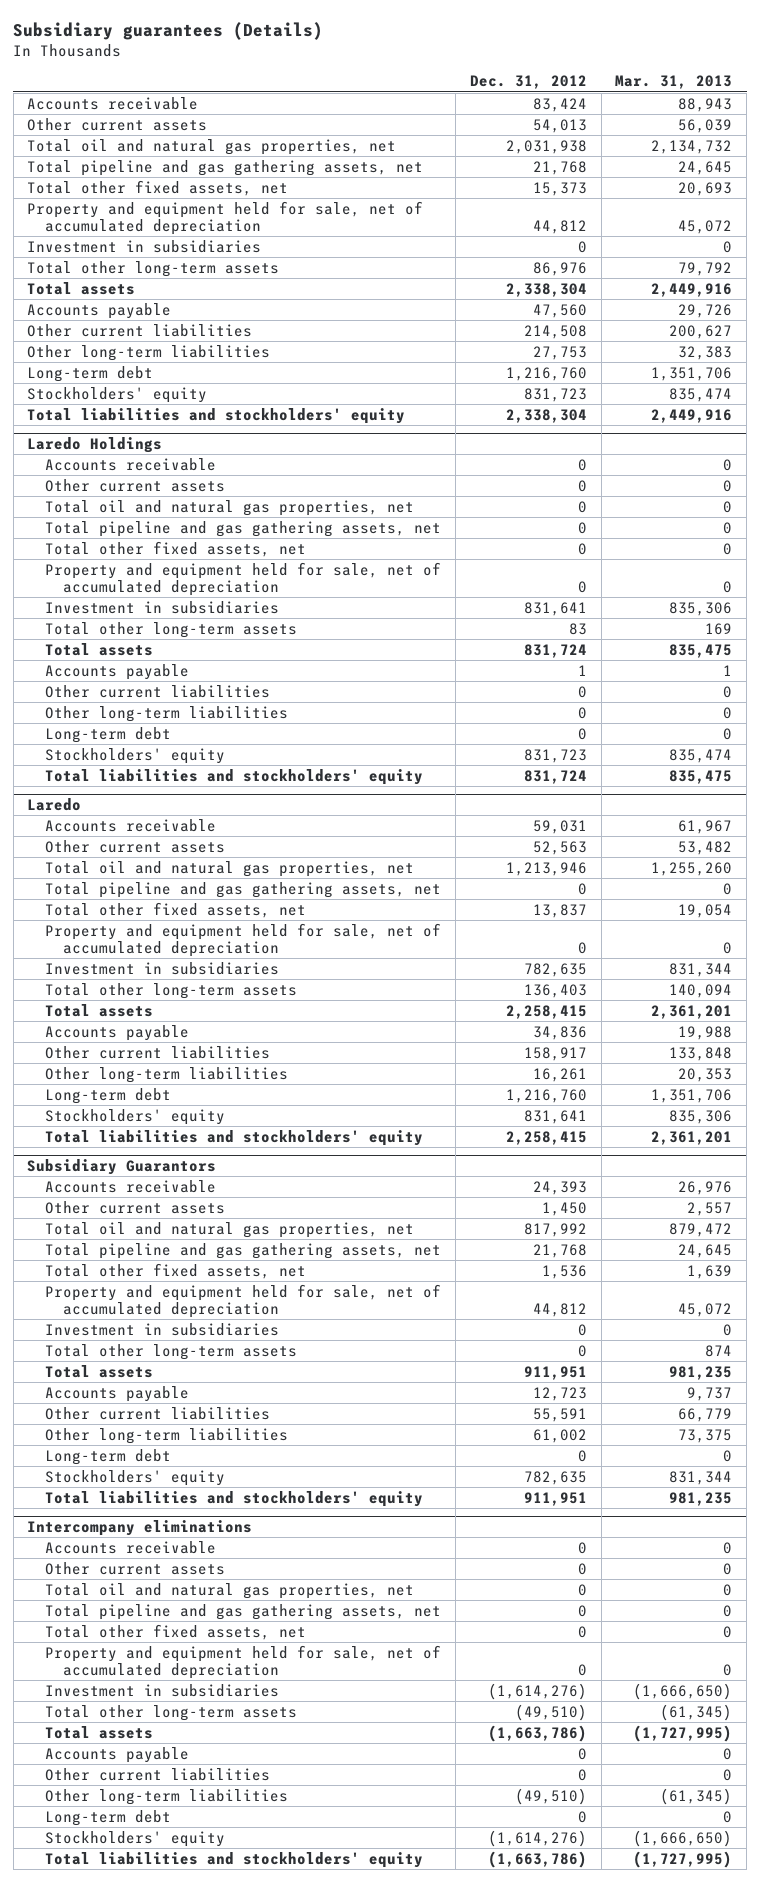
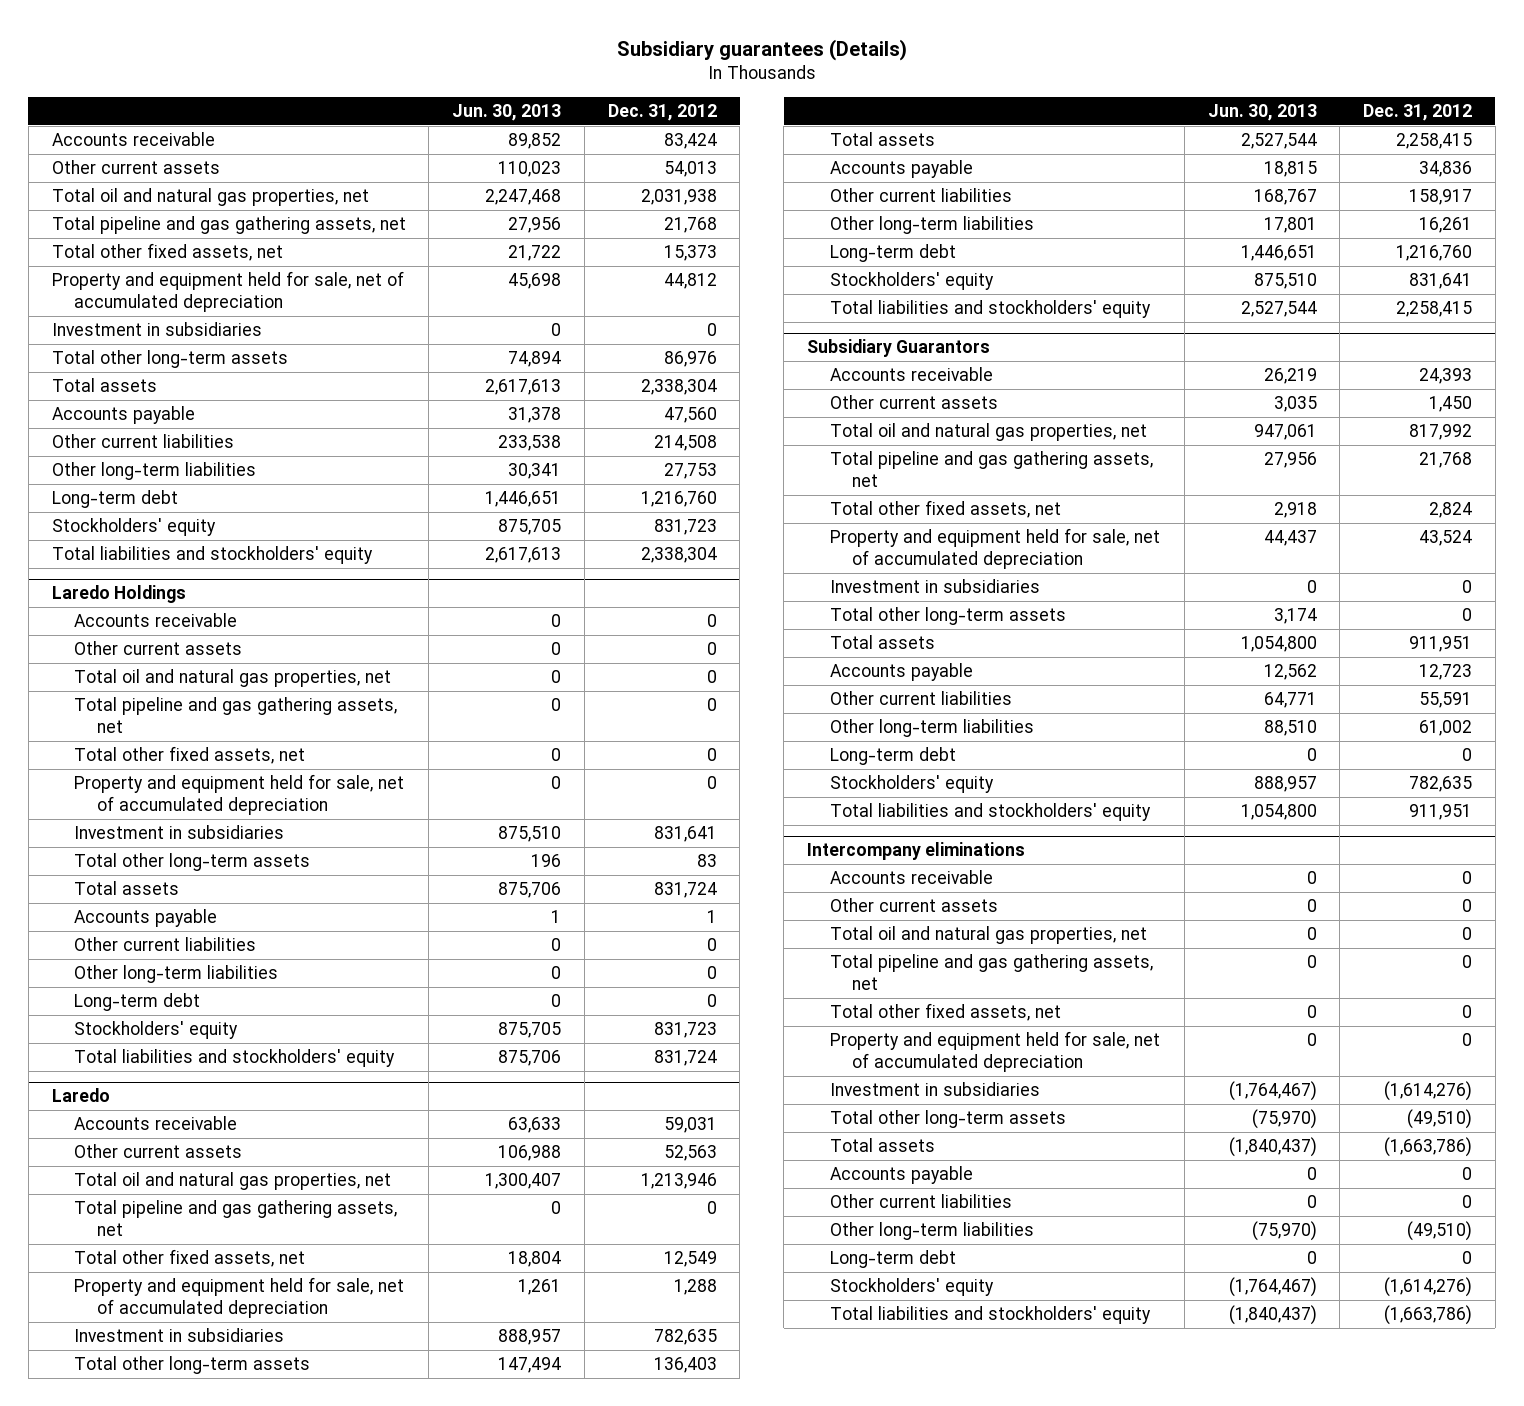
[615,75,733,90] Mar. 31, 2013 -> none
none -> [452,104,562,122] Jun. 30, 2013
[532,903,587,918] 13,837 -> [663,1251,717,1268] 12,549
[577,941,587,954] 0 -> [673,1279,717,1296] 1,288
[541,1264,587,1279] 1,536 -> [1429,502,1473,519] 2,824
[532,1302,587,1317] 44,812 -> [1419,530,1473,547] 43,524

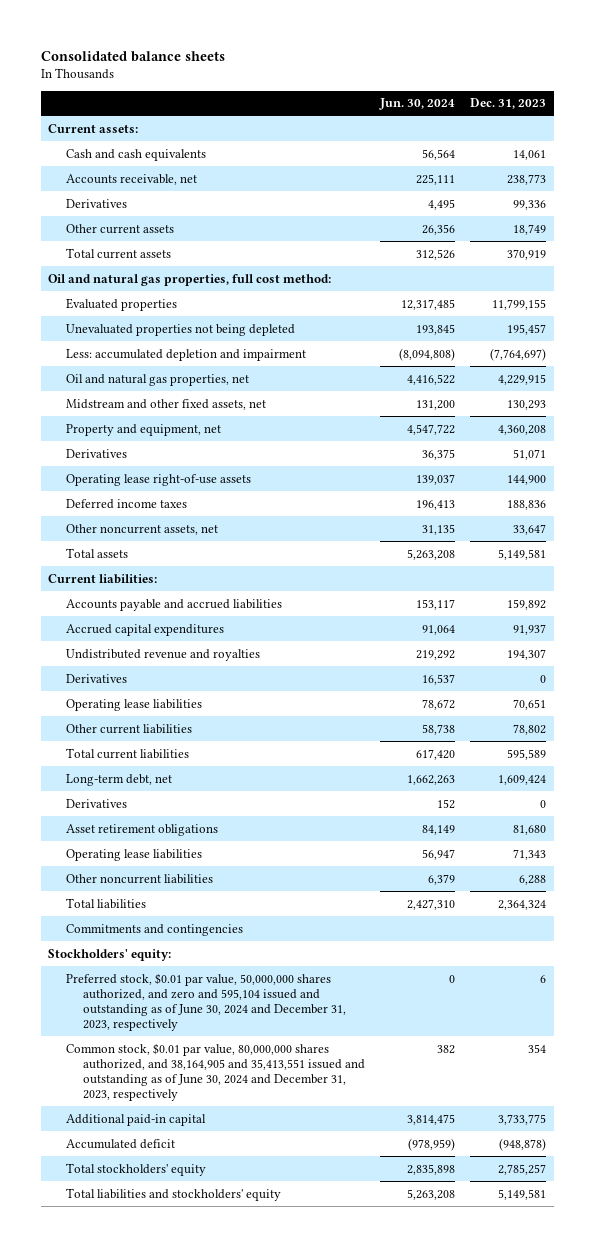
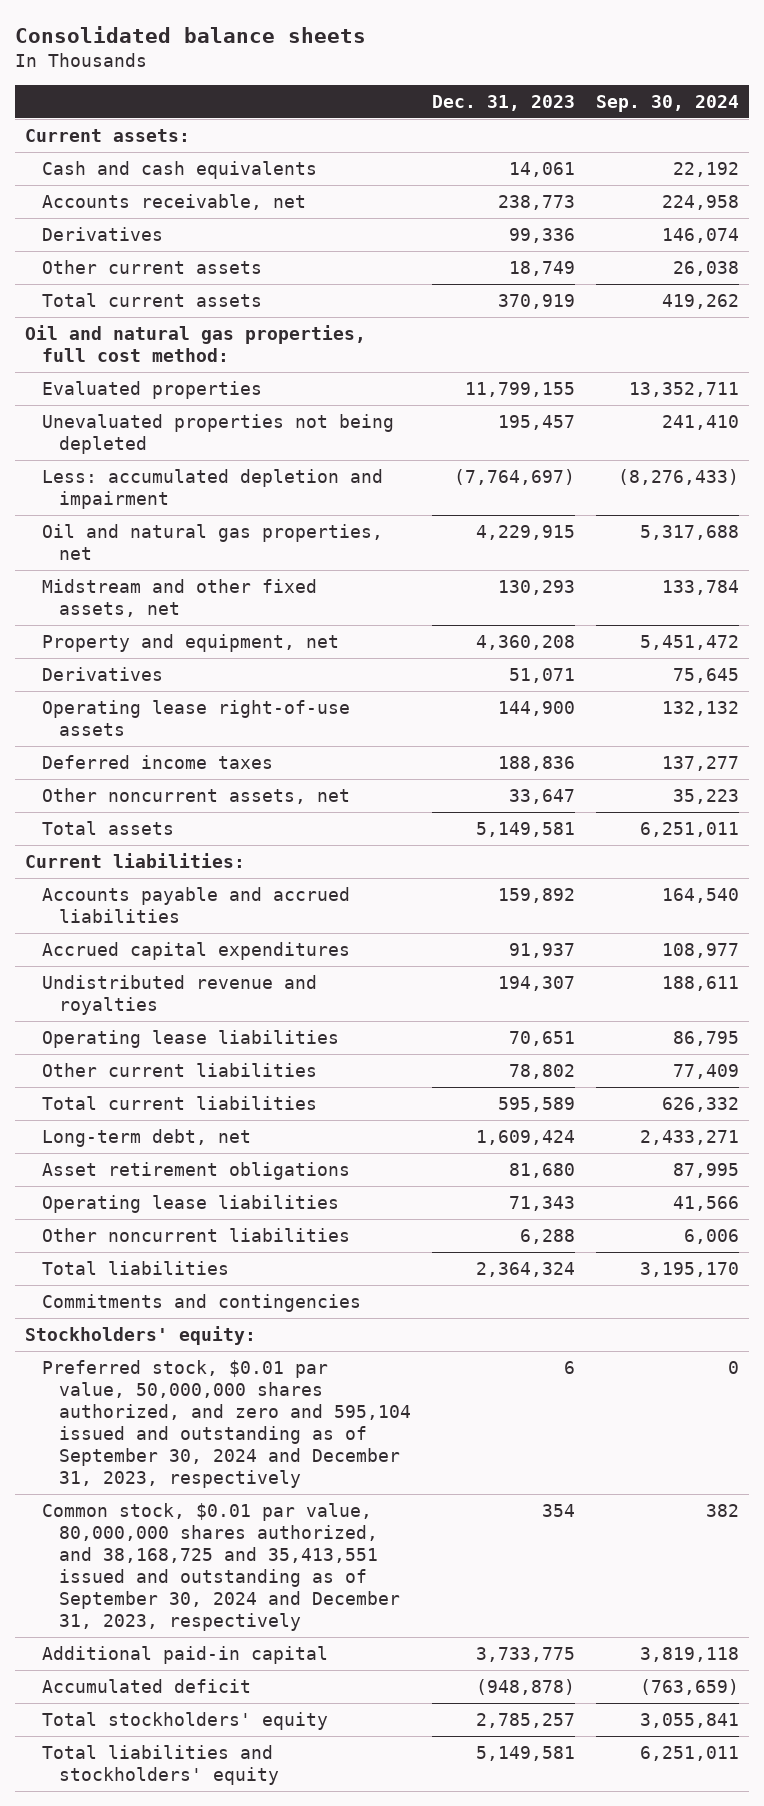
[379,98,456,111] Jun. 30, 2024 -> none
none -> [595,95,739,113] Sep. 30, 2024
[65,673,127,683] Derivatives -> none
[65,798,127,808] Derivatives -> none
[65,972,347,1031] Preferred stock, $0.01 par value, 50,000,000 shares authorized, and zero and 595,104 issued and outstanding as of June 30, 2024 and December 31, 2023, respectively -> [42,1359,412,1488] Preferred stock, $0.01 par value, 50,000,000 shares authorized, and zero and 595,104 issued and outstanding as of September 30, 2024 and December 31, 2023, respectively
[65,1042,366,1101] Common stock, $0.01 par value, 80,000,000 shares authorized, and 38,164,905 and 35,413,551 issued and outstanding as of June 30, 2024 and December 31, 2023, respectively -> [42,1502,401,1631] Common stock, $0.01 par value, 80,000,000 shares authorized, and 38,168,725 and 35,413,551 issued and outstanding as of September 30, 2024 and December 31, 2023, respectively

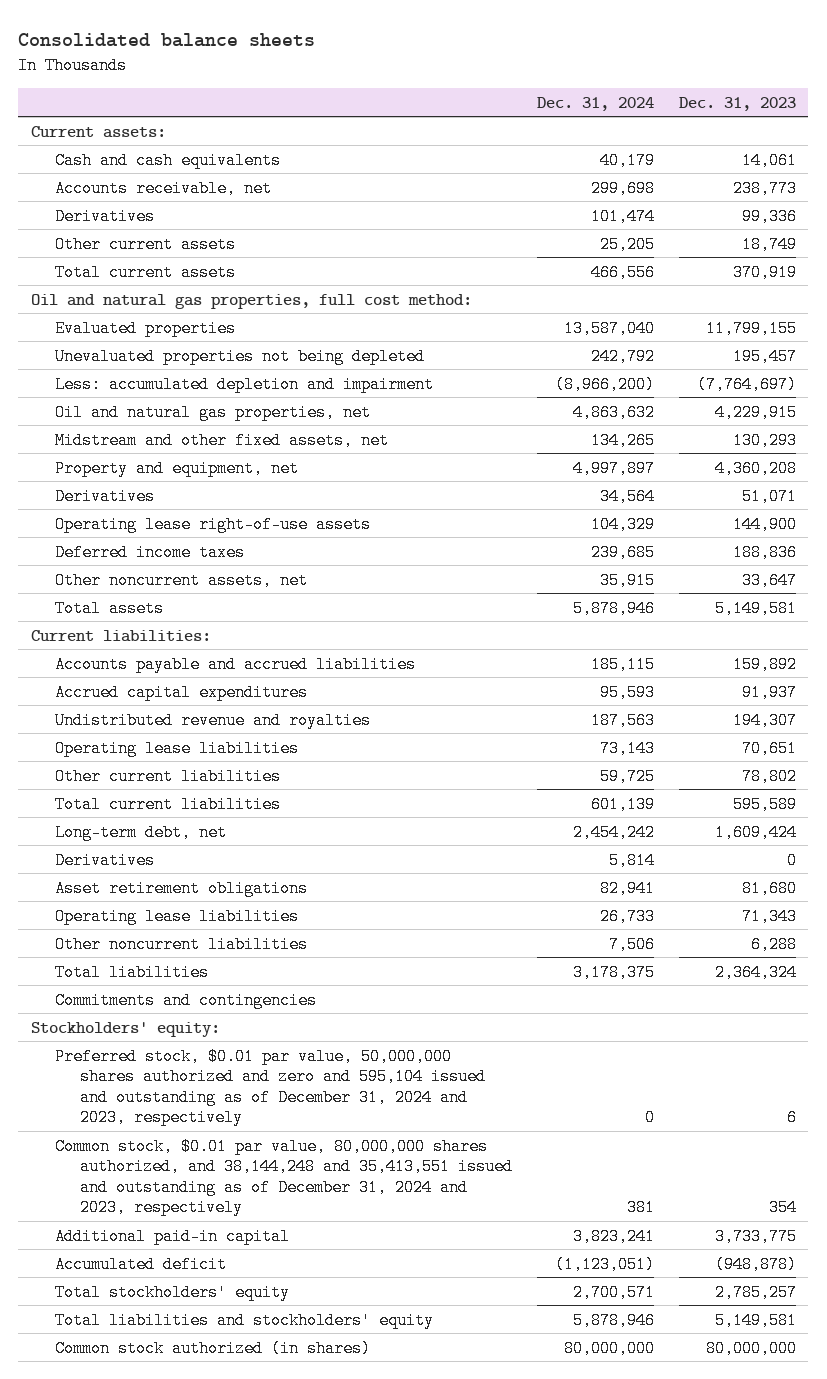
[595,95,739,113] Sep. 30, 2024 -> none
none -> [536,96,654,111] Dec. 31, 2024
none -> [55,851,156,869] Derivatives
[42,1359,412,1488] Preferred stock, $0.01 par value, 50,000,000 shares authorized, and zero and 595,104 issued and outstanding as of September 30, 2024 and December 31, 2023, respectively -> [55,1047,486,1127] Preferred stock, $0.01 par value, 50,000,000 shares authorized and zero and 595,104 issued and outstanding as of December 31, 2024 and 2023, respectively
[42,1502,401,1631] Common stock, $0.01 par value, 80,000,000 shares authorized, and 38,168,725 and 35,413,551 issued and outstanding as of September 30, 2024 and December 31, 2023, respectively -> [55,1137,513,1217] Common stock, $0.01 par value, 80,000,000 shares authorized, and 38,144,248 and 35,413,551 issued and outstanding as of December 31, 2024 and 2023, respectively
none -> [55,1339,372,1357] Common stock authorized (in shares)

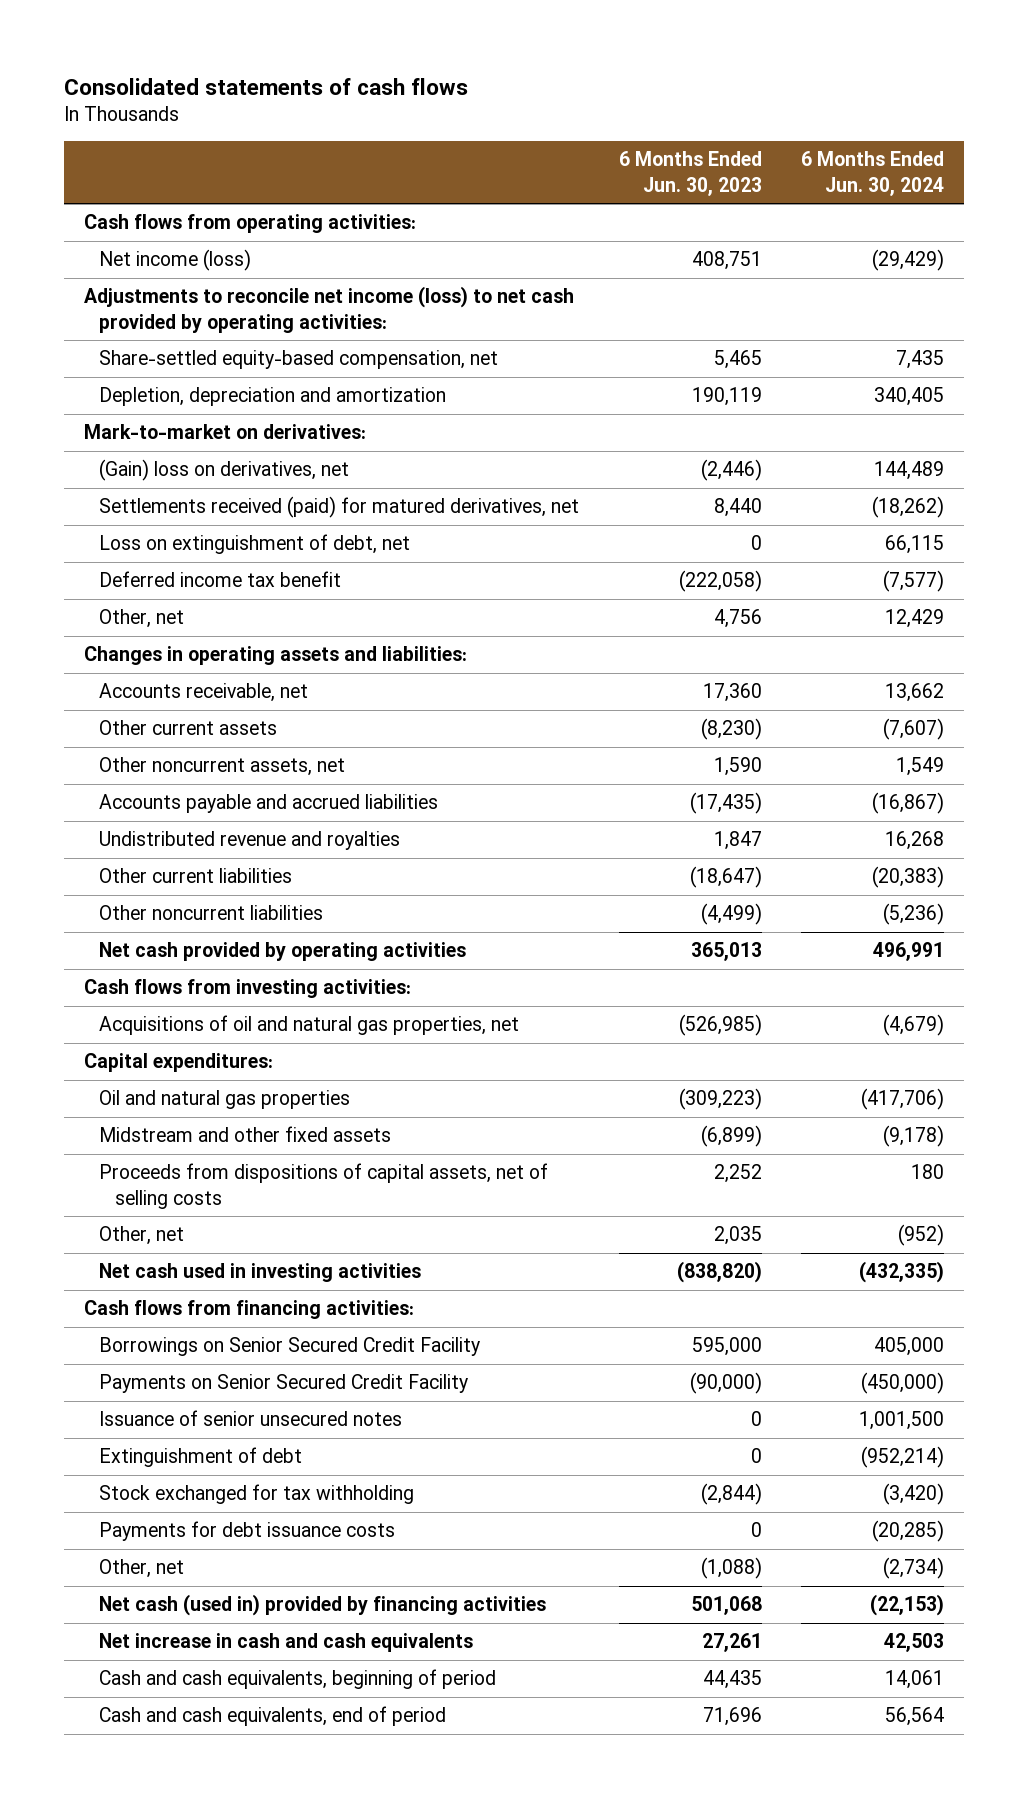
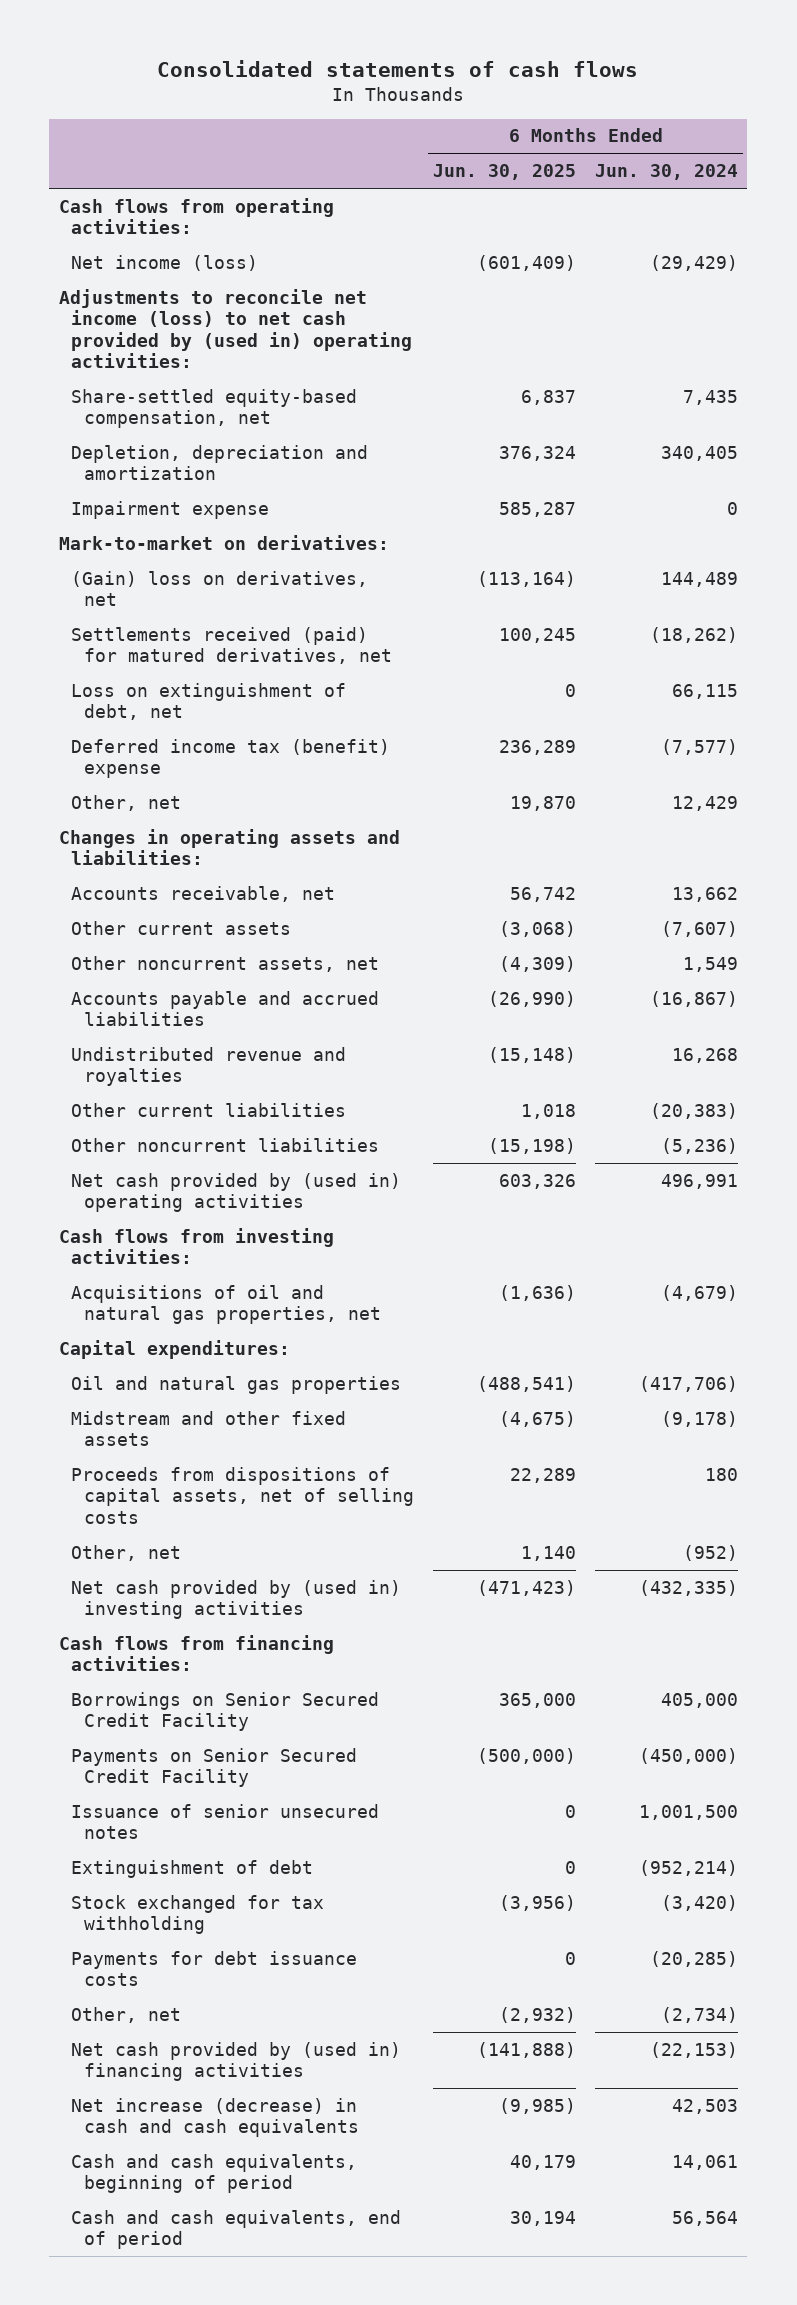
[618,151,762,197] 6 Months Ended Jun. 30, 2023 -> none
none -> [433,164,577,181] Jun. 30, 2025
[83,286,574,334] Adjustments to reconcile net income (loss) to net cash provided by operating activities: -> [58,288,413,369] Adjustments to reconcile net income (loss) to net cash provided by (used in) operating activities:
none -> [71,500,270,519] Impairment expense
[99,571,342,588] Deferred income tax benefit -> [71,738,391,779] Deferred income tax (benefit) expense
[99,942,467,962] Net cash provided by operating activities -> [71,1172,402,1213] Net cash provided by (used in) operating activities
[99,1263,422,1283] Net cash used in investing activities -> [71,1579,402,1620] Net cash provided by (used in) investing activities
[99,1594,547,1617] Net cash (used in) provided by financing activities -> [71,2041,402,2082] Net cash provided by (used in) financing activities
[99,1633,474,1653] Net increase in cash and cash equivalents -> [71,2097,360,2138] Net increase (decrease) in cash and cash equivalents

